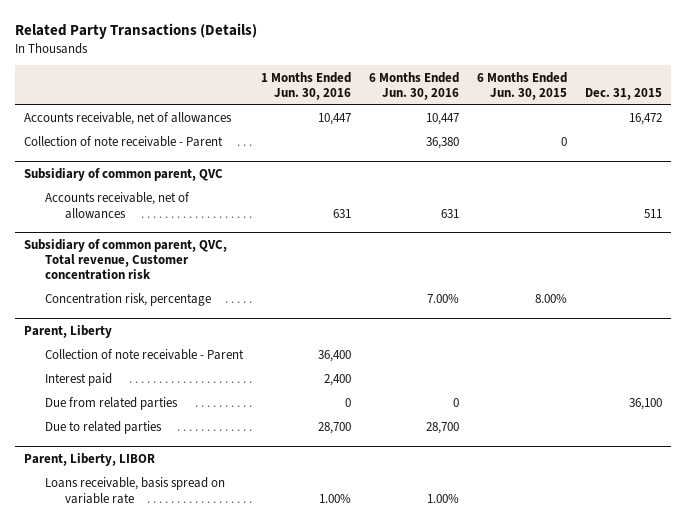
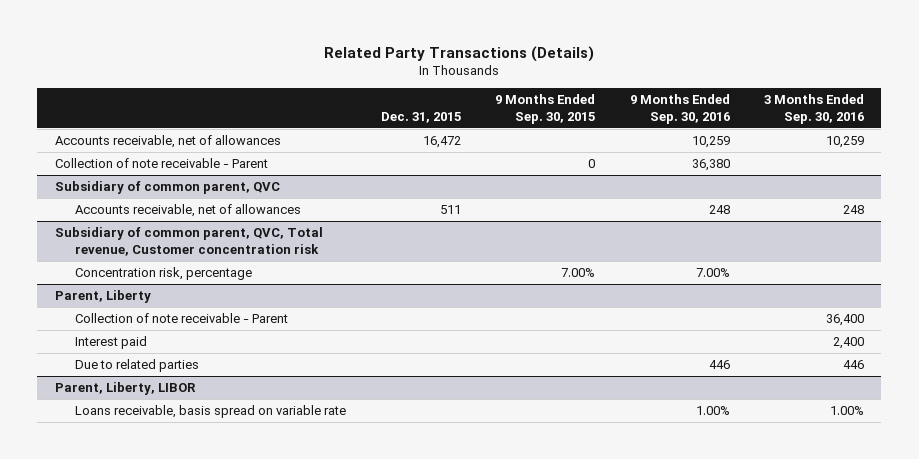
[260,71,351,101] 1 Months Ended Jun. 30, 2016 -> none
[369,71,460,101] 6 Months Ended Jun. 30, 2016 -> none
[477,71,568,101] 6 Months Ended Jun. 30, 2015 -> none
none -> [495,94,596,124] 9 Months Ended Sep. 30, 2015
none -> [629,94,730,124] 9 Months Ended Sep. 30, 2016
none -> [763,94,864,124] 3 Months Ended Sep. 30, 2016
[44,397,178,411] Due from related parties -> none

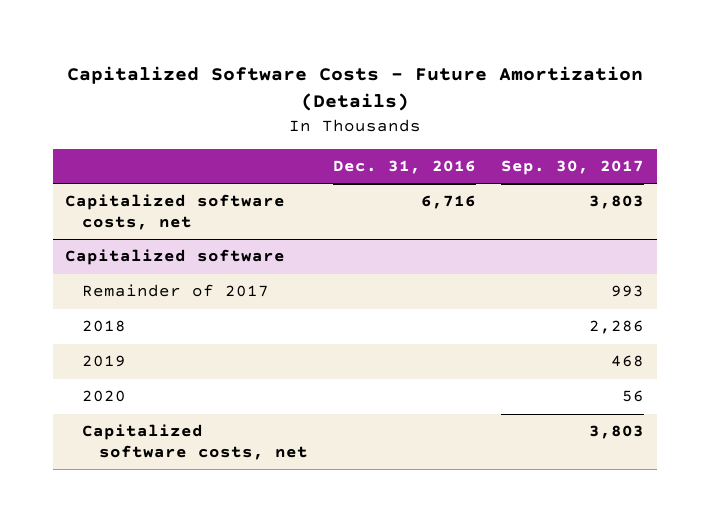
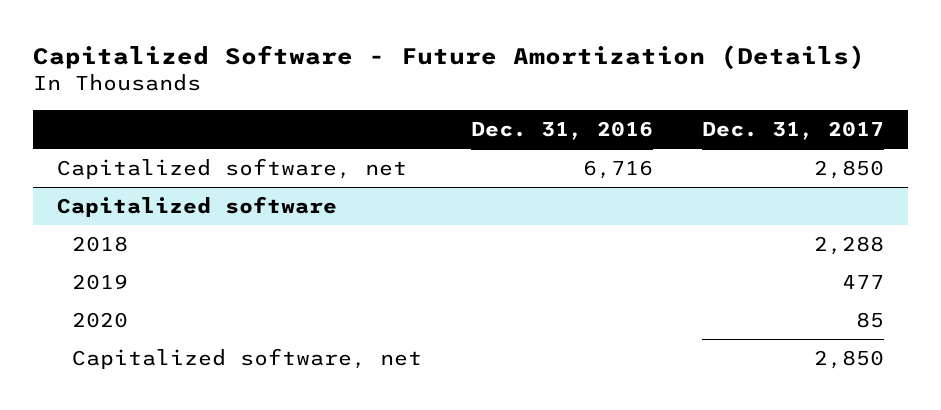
[66,65,643,112] Capitalized Software Costs - Future Amortization (Details) -> [32,44,865,69] Capitalized Software - Future Amortization (Details)
[501,159,645,175] Sep. 30, 2017 -> none
none -> [701,121,884,141] Dec. 31, 2017
[65,194,286,231] Capitalized software costs, net -> [57,157,408,179] Capitalized software, net
[82,284,270,298] Remainder of 2017 -> none
[82,424,309,461] Capitalized software costs, net -> [72,347,423,369] Capitalized software, net

